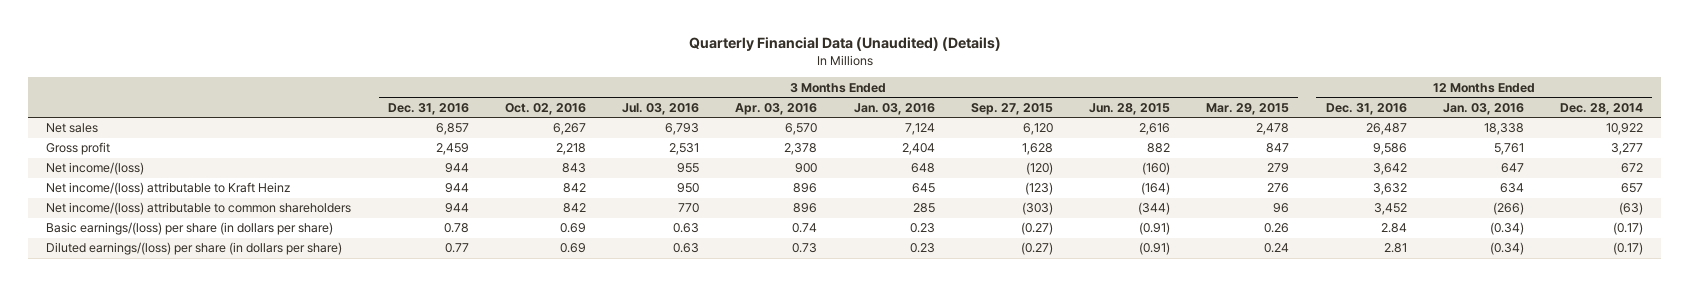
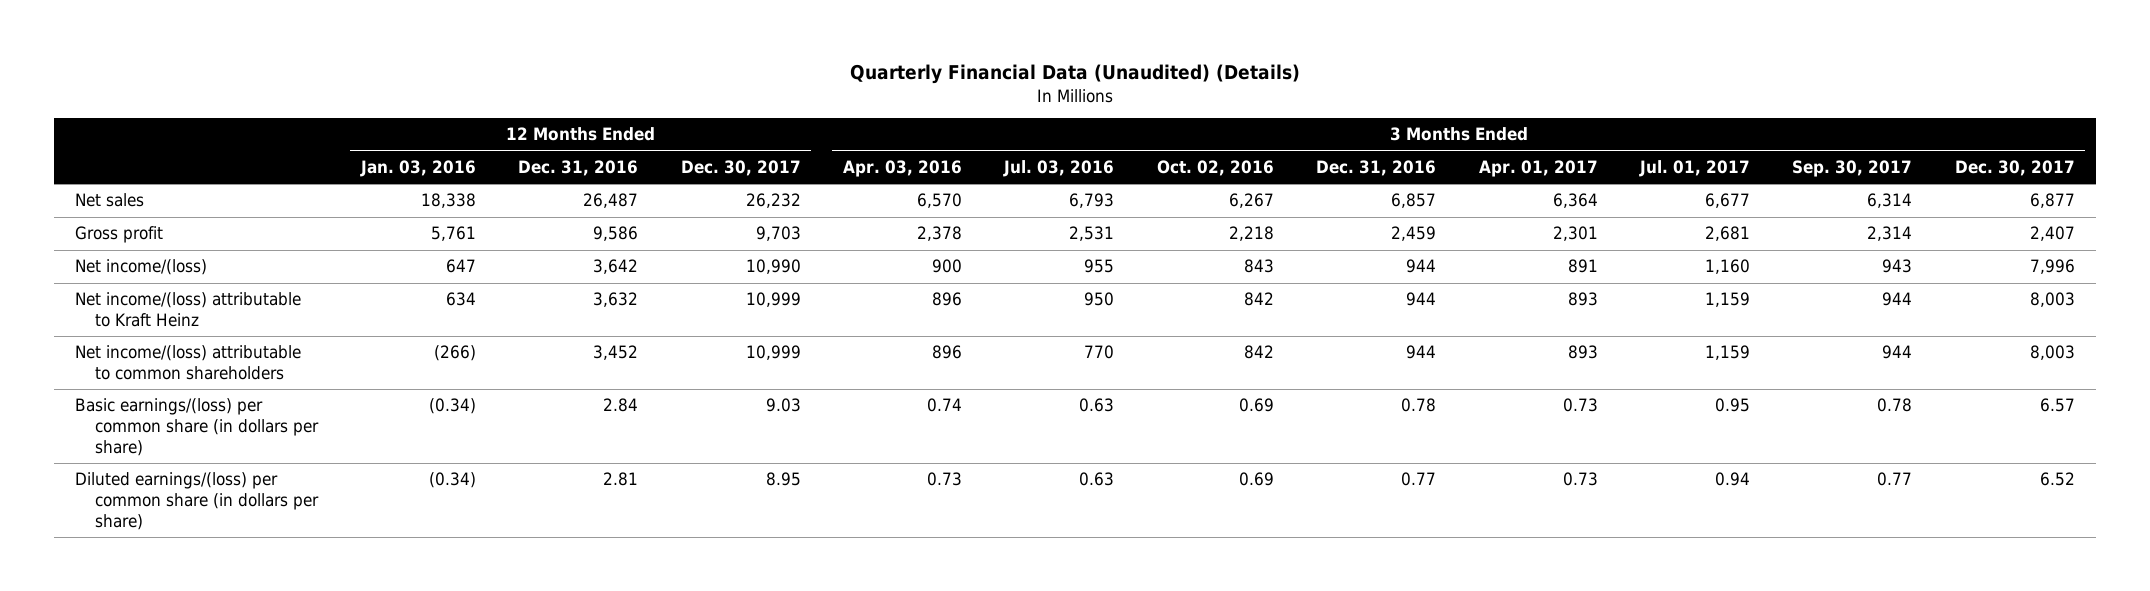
[853,102,935,115] Jan. 03, 2016 -> none
[970,102,1053,115] Sep. 27, 2015 -> none
[1089,102,1171,115] Jun. 28, 2015 -> none
[1206,102,1290,115] Mar. 29, 2015 -> none
[1559,102,1643,115] Dec. 28, 2014 -> none
none -> [680,159,801,176] Dec. 30, 2017
none -> [1478,159,1598,177] Apr. 01, 2017
none -> [1638,159,1750,177] Jul. 01, 2017
none -> [1792,159,1913,177] Sep. 30, 2017
none -> [1954,159,2075,176] Dec. 30, 2017
[46,222,334,236] Basic earnings/(loss) per share (in dollars per share) -> [75,398,320,456] Basic earnings/(loss) per common share (in dollars per share)
[46,242,343,256] Diluted earnings/(loss) per share (in dollars per share) -> [75,472,320,530] Diluted earnings/(loss) per common share (in dollars per share)

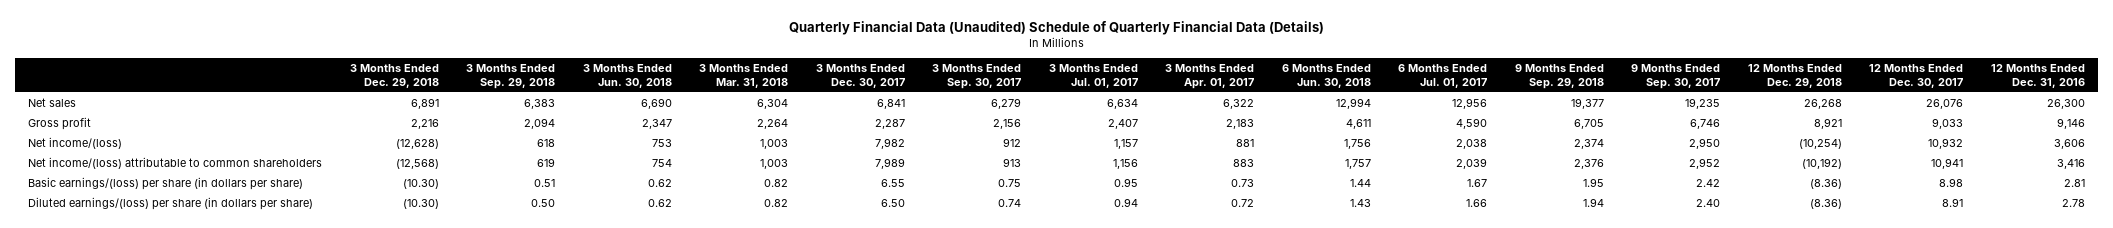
[849,64,1300,85] Quarterly Financial Data (Unaudited) (Details) -> [788,20,1324,35] Quarterly Financial Data (Unaudited) Schedule of Quarterly Financial Data (Details)
[359,159,476,177] Jan. 03, 2016 -> none
[843,159,963,177] Apr. 03, 2016 -> none
[1003,159,1115,177] Jul. 03, 2016 -> none
[1156,159,1274,176] Oct. 02, 2016 -> none
[1316,159,1437,176] Dec. 31, 2016 -> none
none -> [349,64,439,88] 3 Months Ended Dec. 29, 2018
none -> [466,64,556,89] 3 Months Ended Sep. 29, 2018
none -> [582,64,672,88] 3 Months Ended Jun. 30, 2018
none -> [699,64,789,88] 3 Months Ended Mar. 31, 2018
none -> [1281,64,1371,88] 6 Months Ended Jun. 30, 2018
none -> [1398,64,1488,88] 6 Months Ended Jul. 01, 2017
none -> [1514,64,1604,89] 9 Months Ended Sep. 29, 2018
none -> [1631,64,1721,89] 9 Months Ended Sep. 30, 2017
none -> [1747,64,1842,88] 12 Months Ended Dec. 29, 2018
[75,292,302,328] Net income/(loss) attributable to Kraft Heinz -> none
[583,193,639,209] 26,487 -> [2046,98,2085,109] 26,300
[745,193,801,209] 26,232 -> [1926,98,1964,109] 26,076
[1552,193,1598,209] 6,364 -> [1223,98,1255,109] 6,322
[1704,193,1750,209] 6,677 -> [1106,98,1138,109] 6,634
[1867,193,1913,209] 6,314 -> [991,97,1022,109] 6,279
[2029,193,2075,209] 6,877 -> [876,98,905,109] 6,841
[593,226,639,242] 9,586 -> [2056,117,2085,129] 9,146
[755,226,801,242] 9,703 -> [1932,117,1964,129] 9,033
[1552,226,1598,242] 2,301 -> [1226,118,1255,129] 2,183
[1704,226,1750,242] 2,681 -> [1107,118,1138,129] 2,407
[1867,226,1913,242] 2,314 -> [993,118,1022,129] 2,156
[2029,226,2075,242] 2,407 -> [874,118,905,129] 2,287
[593,259,639,275] 3,642 -> [2053,138,2085,149] 3,606
[745,259,801,275] 10,990 -> [1928,137,1964,149] 10,932
[1567,259,1598,274] 891 -> [1236,138,1255,147] 881
[1704,259,1750,275] 1,160 -> [1113,138,1138,149] 1,157
[1882,259,1913,274] 943 -> [1003,137,1022,147] 912
[2029,259,2075,275] 7,996 -> [874,137,905,149] 7,982
[593,345,639,361] 3,452 -> [2056,158,2085,169] 3,416
[745,345,801,361] 10,999 -> [1931,157,1964,169] 10,941
[1567,345,1598,360] 893 -> [1233,158,1255,167] 883
[1704,345,1750,361] 1,159 -> [1112,158,1138,169] 1,156
[1882,345,1913,360] 944 -> [1003,157,1022,167] 913
[2029,345,2075,361] 8,003 -> [874,157,905,169] 7,989
[75,398,320,456] Basic earnings/(loss) per common share (in dollars per share) -> [28,176,304,190] Basic earnings/(loss) per share (in dollars per share)
[603,398,639,413] 2.84 -> [2063,178,2085,187] 2.81
[765,398,801,413] 9.03 -> [1939,177,1964,187] 8.98
[1877,398,1913,413] 0.78 -> [998,178,1022,187] 0.75
[2039,398,2075,413] 6.57 -> [880,178,905,187] 6.55
[75,472,320,530] Diluted earnings/(loss) per common share (in dollars per share) -> [28,196,314,210] Diluted earnings/(loss) per share (in dollars per share)
[603,472,639,487] 2.81 -> [2061,198,2085,207] 2.78
[765,472,801,487] 8.95 -> [1942,197,1964,207] 8.91
[1562,472,1598,487] 0.73 -> [1231,198,1255,207] 0.72
[1877,472,1913,487] 0.77 -> [998,198,1022,207] 0.74
[2039,472,2075,487] 6.52 -> [880,198,905,207] 6.50

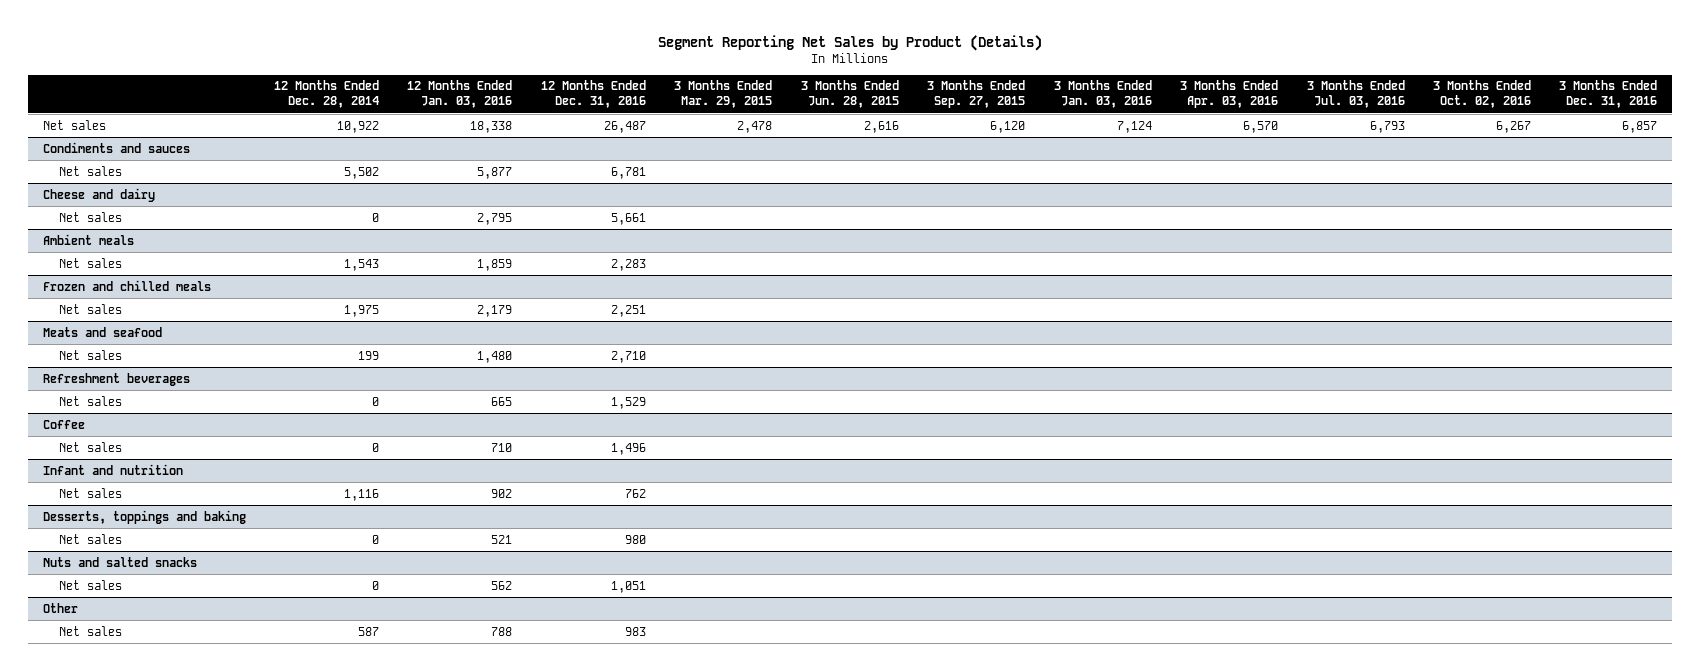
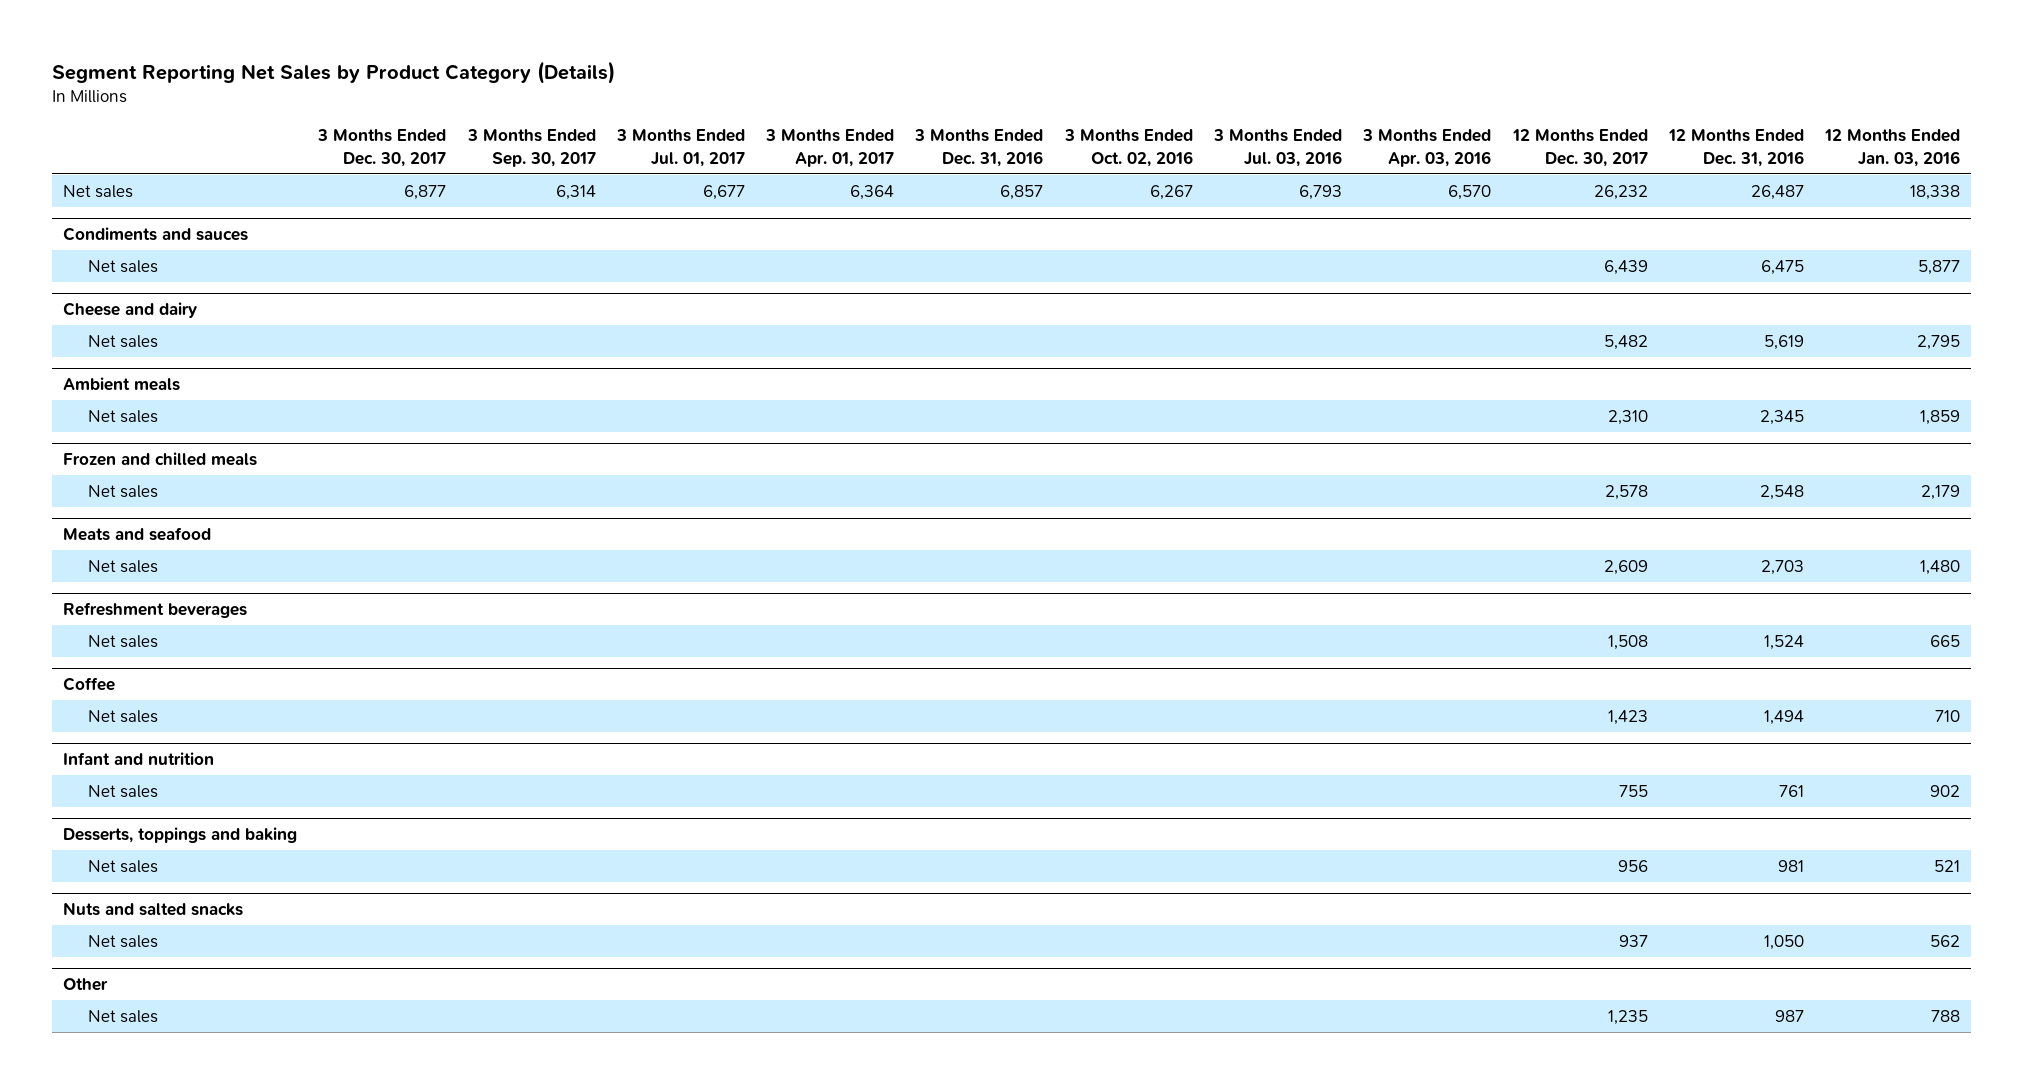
[658,34,1043,51] Segment Reporting Net Sales by Product (Details) -> [52,61,616,85] Segment Reporting Net Sales by Product Category (Details)
[274,80,380,109] 12 Months Ended Dec. 28, 2014 -> none
[674,80,773,109] 3 Months Ended Mar. 29, 2015 -> none
[800,80,899,109] 3 Months Ended Jun. 28, 2015 -> none
[927,80,1026,109] 3 Months Ended Sep. 27, 2015 -> none
[1053,80,1152,109] 3 Months Ended Jan. 03, 2016 -> none
none -> [317,129,447,167] 3 Months Ended Dec. 30, 2017
none -> [466,129,596,167] 3 Months Ended Sep. 30, 2017
none -> [615,129,745,167] 3 Months Ended Jul. 01, 2017
none -> [765,129,895,167] 3 Months Ended Apr. 01, 2017
none -> [1511,129,1648,167] 12 Months Ended Dec. 30, 2017
[610,166,646,179] 6,781 -> [1760,259,1804,275] 6,475
[610,212,646,225] 5,661 -> [1763,334,1804,350] 5,619
[610,258,646,271] 2,283 -> [1759,409,1804,425] 2,345
[610,304,646,317] 2,251 -> [1759,484,1804,500] 2,548
[610,350,646,363] 2,710 -> [1760,559,1804,575] 2,703
[610,396,646,409] 1,529 -> [1763,634,1804,650] 1,524
[610,442,646,455] 1,496 -> [1763,709,1804,725] 1,494
[624,488,646,498] 762 -> [1778,784,1804,797] 761
[624,534,646,544] 980 -> [1777,859,1804,872] 981
[610,580,646,593] 1,051 -> [1763,934,1804,950] 1,050
[624,626,646,636] 983 -> [1774,1009,1804,1022] 987

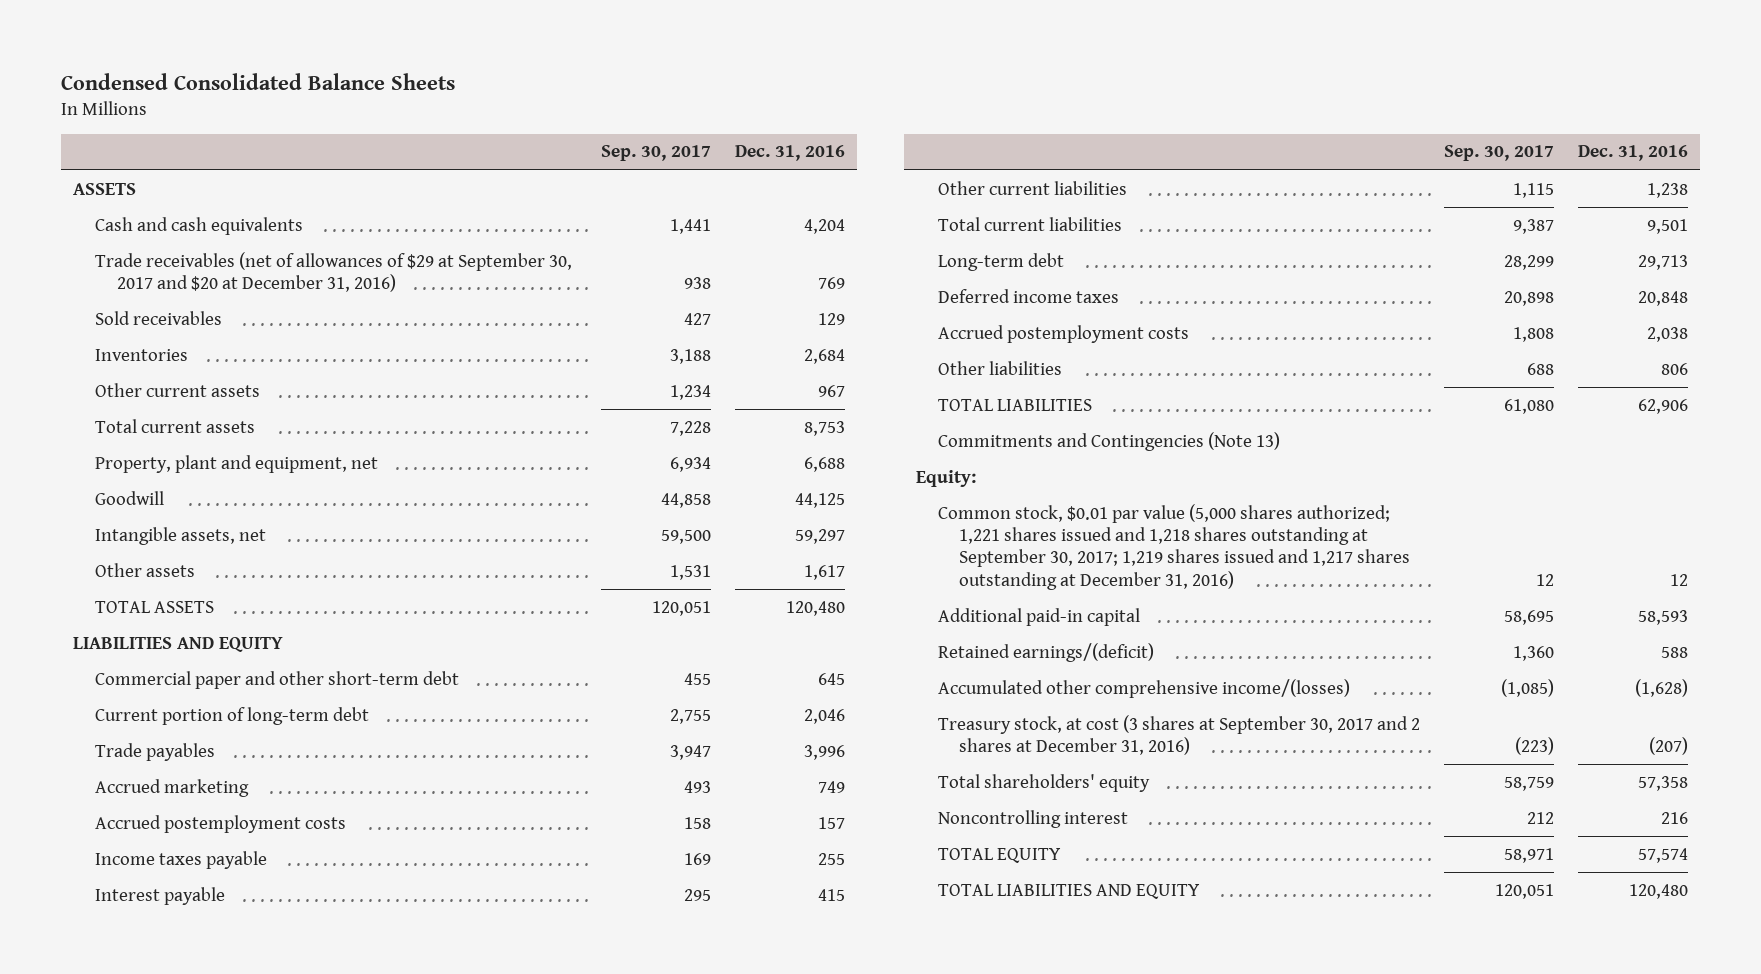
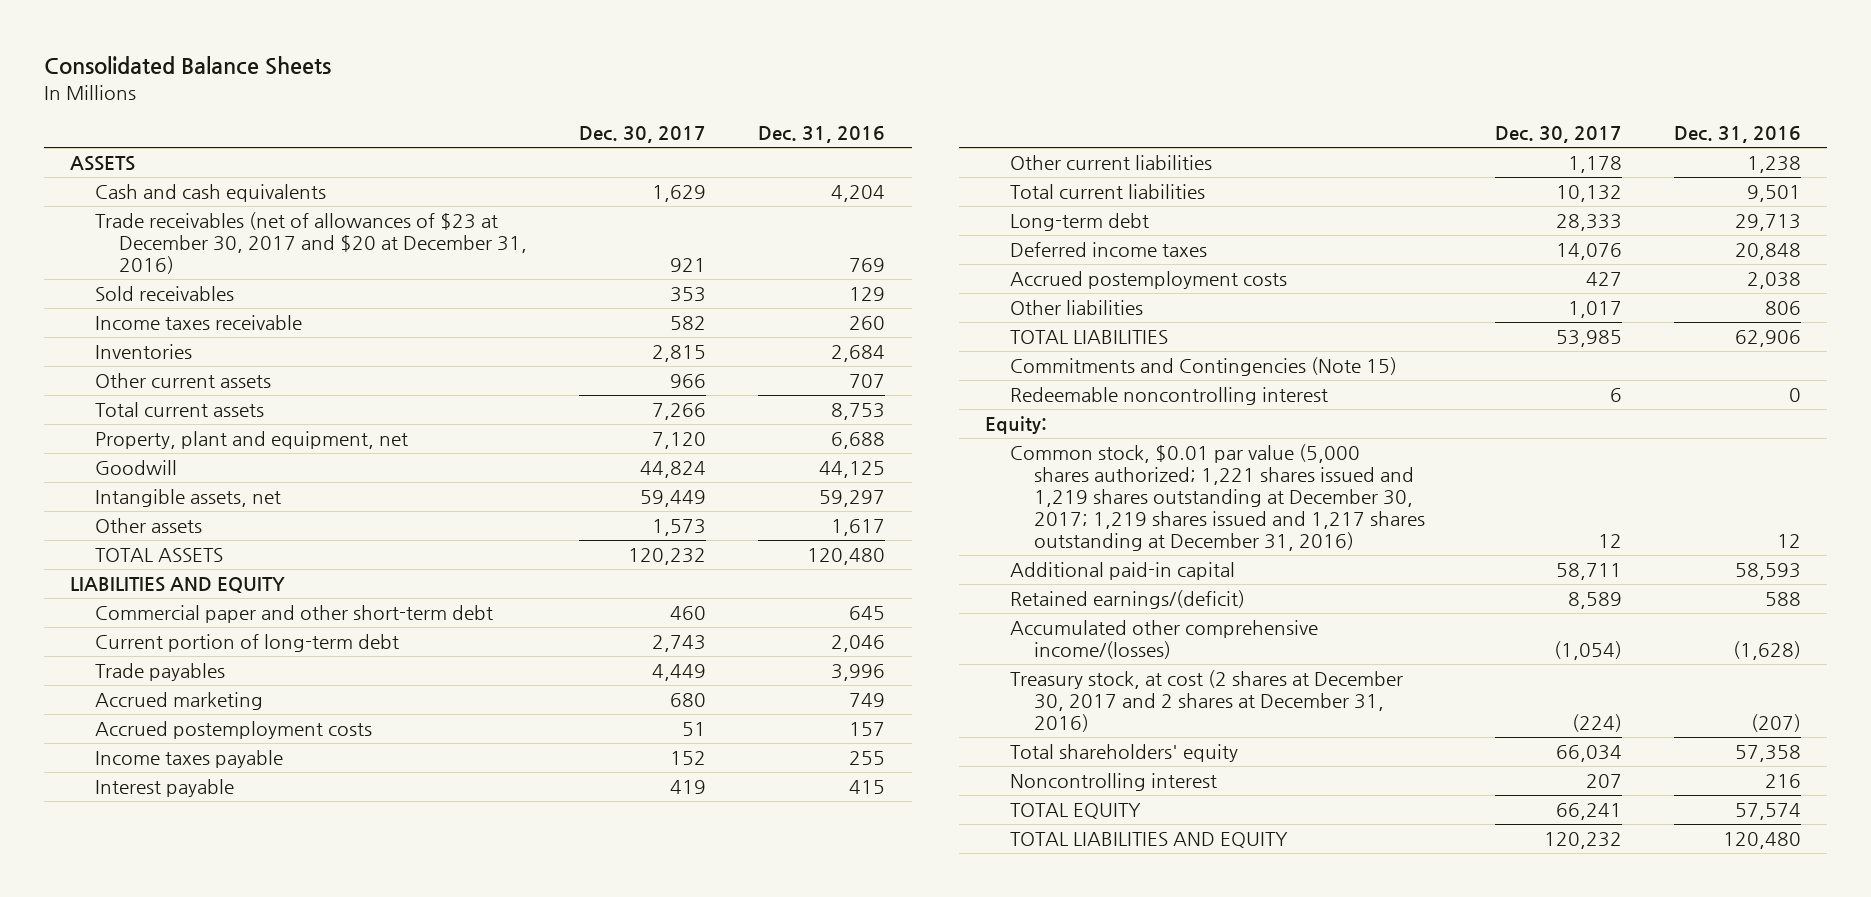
[61,73,456,91] Condensed Consolidated Balance Sheets -> [43,56,331,76] Consolidated Balance Sheets
[601,145,712,162] Sep. 30, 2017 -> none
none -> [579,126,707,144] Dec. 30, 2017
[94,251,572,293] Trade receivables (net of allowances of $29 at September 30, 2017 and $20 at December 31, 2016) -> [94,212,528,275] Trade receivables (net of allowances of $23 at December 30, 2017 and $20 at December 31, 2016)
none -> [94,315,302,331] Income taxes receivable
[818,384,846,397] 967 -> [849,374,886,389] 707
[937,431,1280,451] Commitments and Contingencies (Note 13) -> [1009,357,1397,377] Commitments and Contingencies (Note 15)
none -> [1009,387,1328,406] Redeemable noncontrolling interest
[937,503,1411,590] Common stock, $0.01 par value (5,000 shares authorized; 1,221 shares issued and 1,218 shares outstanding at September 30, 2017; 1,219 shares issued and 1,217 shares outstanding at December 31, 2016) -> [1009,444,1426,551] Common stock, $0.01 par value (5,000 shares authorized; 1,221 shares issued and 1,219 shares outstanding at December 30, 2017; 1,219 shares issued and 1,217 shares outstanding at December 31, 2016)
[937,714,1420,756] Treasury stock, at cost (3 shares at September 30, 2017 and 2 shares at December 31, 2016) -> [1009,670,1403,733] Treasury stock, at cost (2 shares at December 30, 2017 and 2 shares at December 31, 2016)

